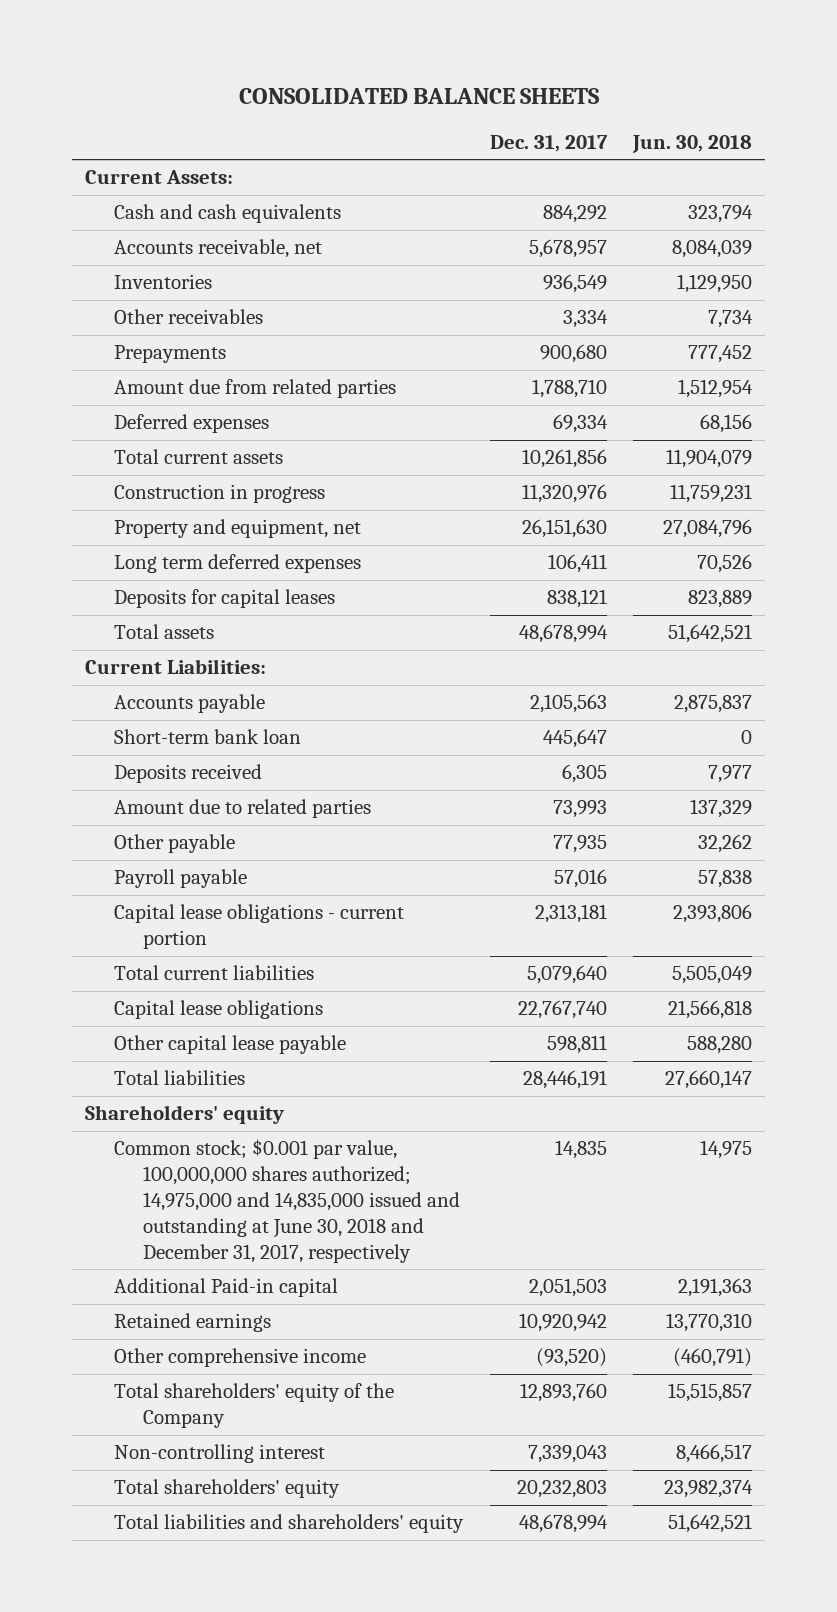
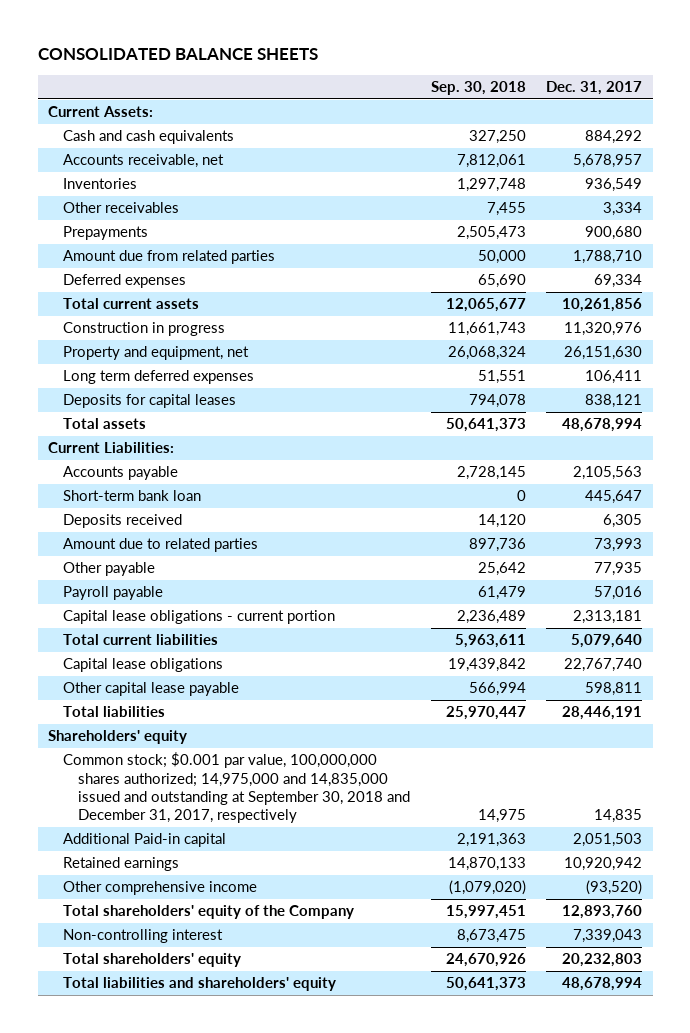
[632,134,753,153] Jun. 30, 2018 -> none
none -> [430,81,526,96] Sep. 30, 2018
[114,1139,461,1263] Common stock; $0.001 par value, 100,000,000 shares authorized; 14,975,000 and 14,835,000 issued and outstanding at June 30, 2018 and December 31, 2017, respectively -> [63,752,411,824] Common stock; $0.001 par value, 100,000,000 shares authorized; 14,975,000 and 14,835,000 issued and outstanding at September 30, 2018 and December 31, 2017, respectively

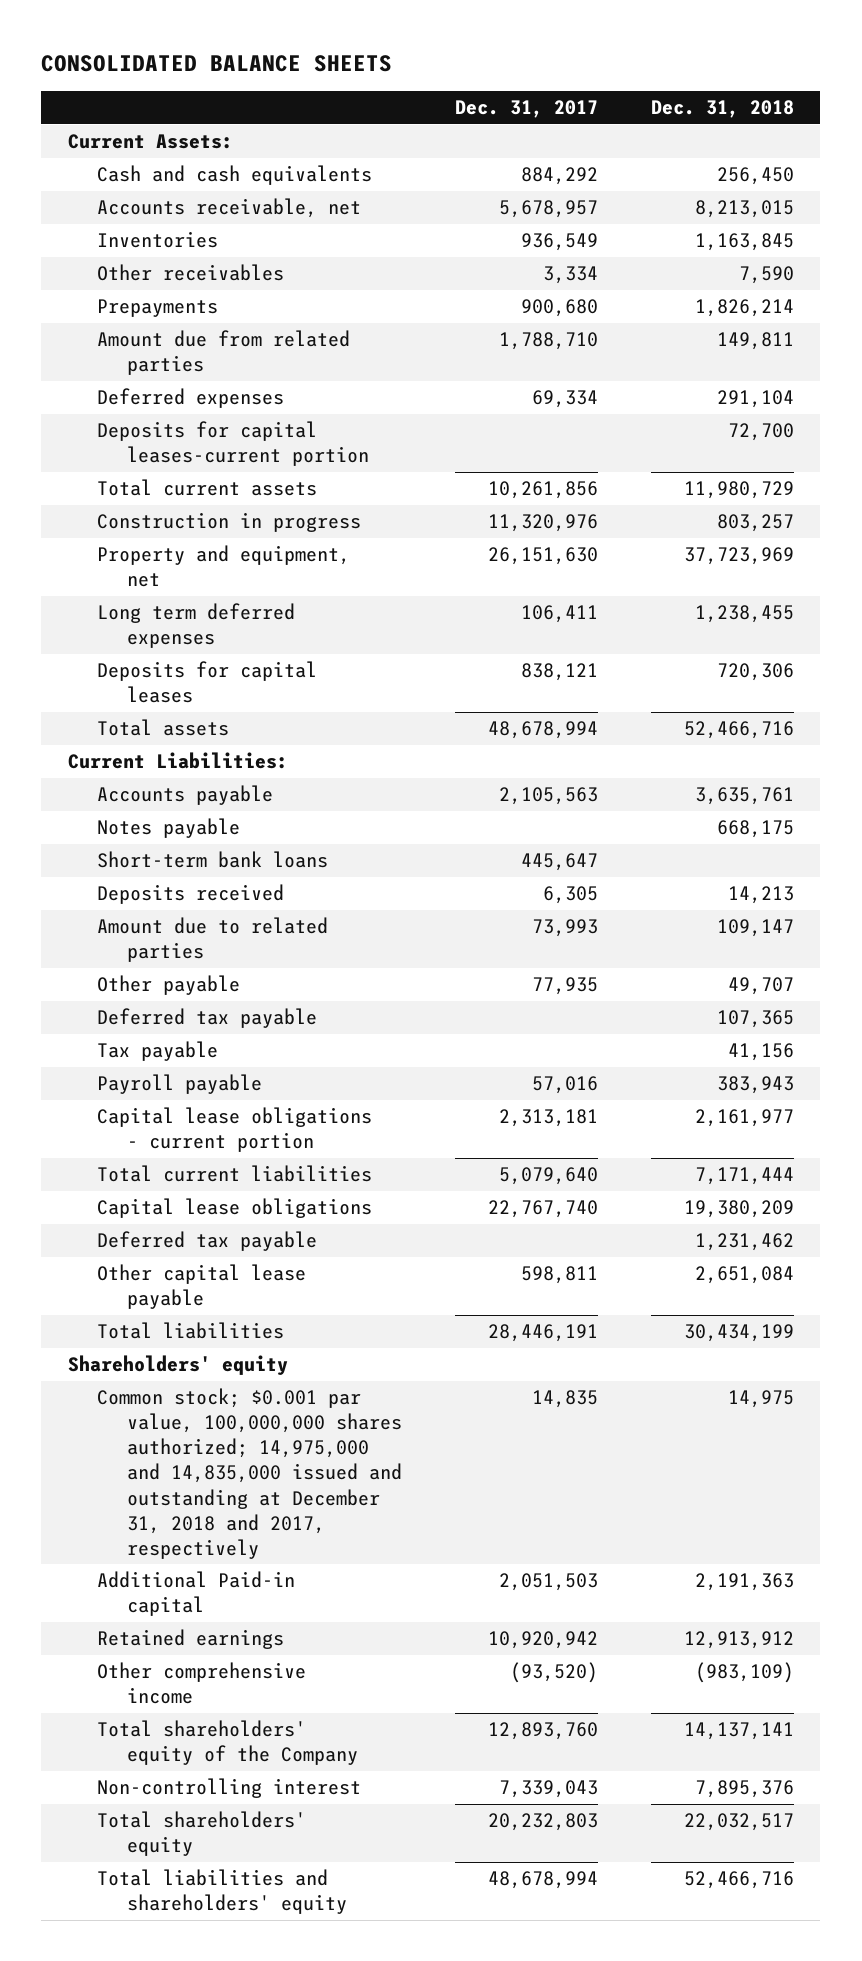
[430,81,526,96] Sep. 30, 2018 -> none
none -> [650,99,794,118] Dec. 31, 2018
none -> [97,421,369,467] Deposits for capital leases-current portion
none -> [97,818,241,839] Notes payable
[63,490,202,502] Short-term bank loan -> [97,851,329,869] Short-term bank loans
none -> [97,1008,318,1029] Deferred tax payable
none -> [97,1041,219,1062] Tax payable
none -> [97,1231,318,1252] Deferred tax payable
[63,752,411,824] Common stock; $0.001 par value, 100,000,000 shares authorized; 14,975,000 and 14,835,000 issued and outstanding at September 30, 2018 and December 31, 2017, respectively -> [97,1388,402,1559] Common stock; $0.001 par value, 100,000,000 shares authorized; 14,975,000 and 14,835,000 issued and outstanding at December 31, 2018 and 2017, respectively

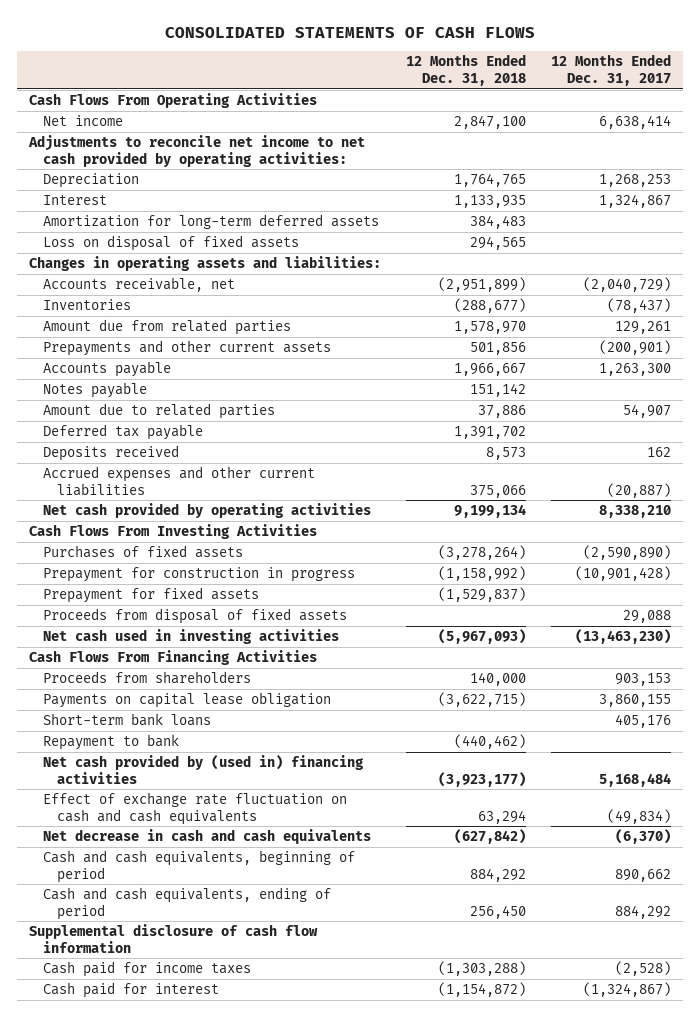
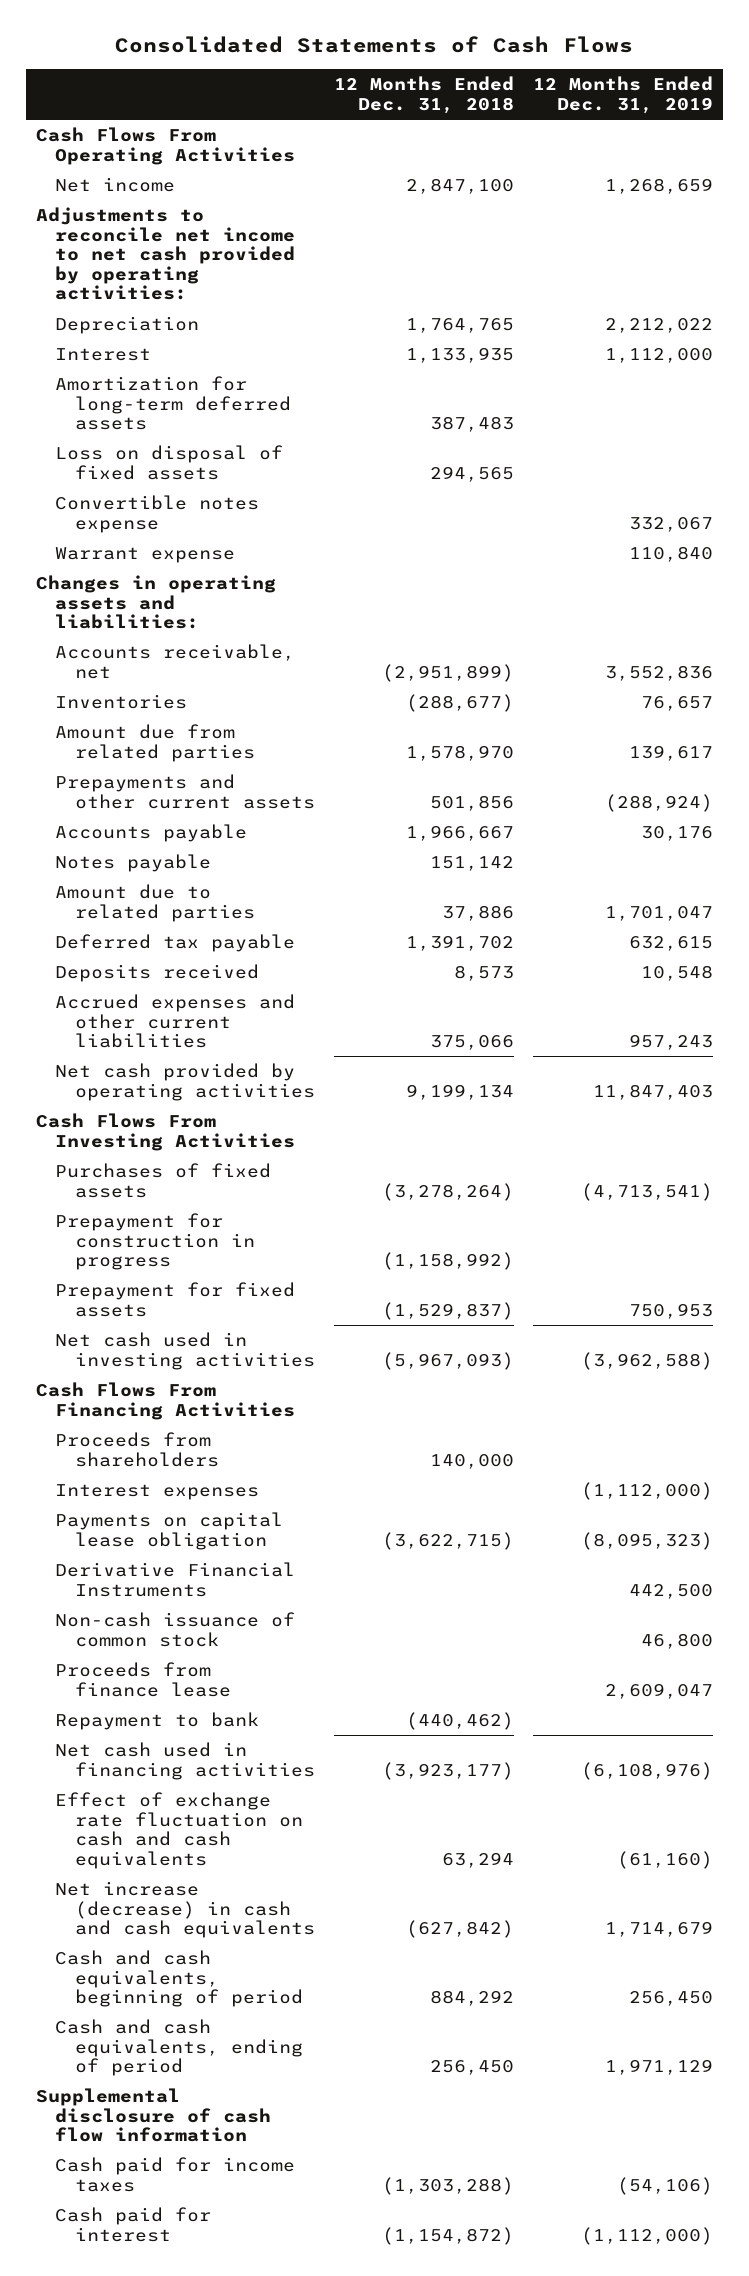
[164,26,535,38] CONSOLIDATED STATEMENTS OF CASH FLOWS -> [115,36,634,54] Consolidated Statements of Cash Flows
[550,54,671,86] 12 Months Ended Dec. 31, 2017 -> none
none -> [532,76,713,114] 12 Months Ended Dec. 31, 2019
[469,215,526,230] 384,483 -> [429,416,514,433] 387,483
none -> [55,495,260,533] Convertible notes expense
none -> [55,547,236,564] Warrant expense
[42,608,347,625] Proceeds from disposal of fixed assets -> none
none -> [55,1484,260,1501] Interest expenses
[42,713,211,727] Short-term bank loans -> none
none -> [55,1562,296,1597] Derivative Financial Instruments
none -> [55,1612,296,1647] Non-cash issuance of common stock
none -> [55,1662,231,1697] Proceeds from finance lease
[42,755,364,784] Net cash provided by (used in) financing activities -> [55,1742,315,1780] Net cash used in financing activities
[42,829,371,845] Net decrease in cash and cash equivalents -> [55,1881,315,1939] Net increase (decrease) in cash and cash equivalents

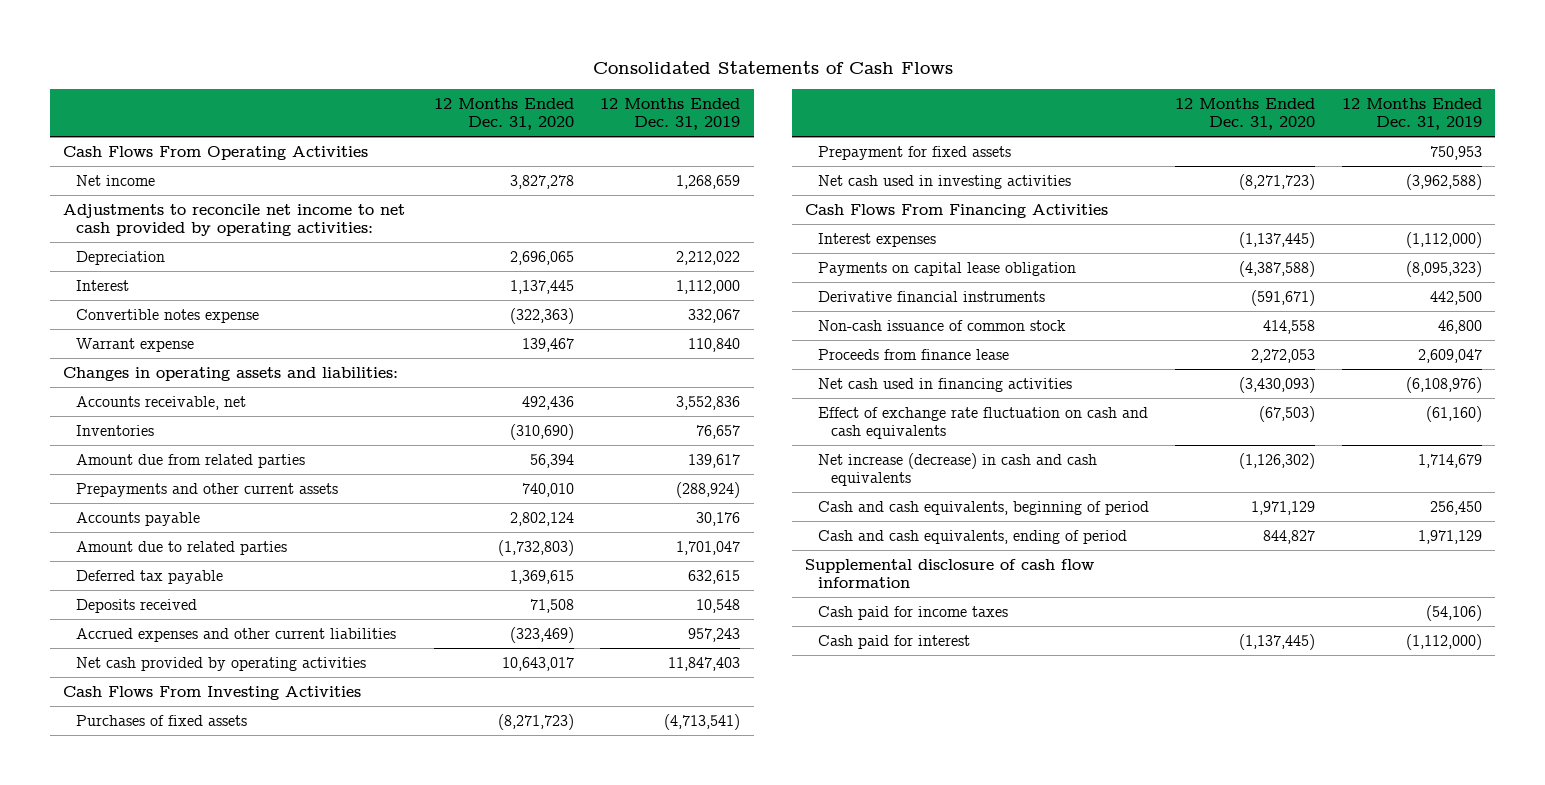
[333,76,514,114] 12 Months Ended Dec. 31, 2018 -> none
none -> [433,97,574,131] 12 Months Ended Dec. 31, 2020
[55,376,291,431] Amortization for long-term deferred assets -> none
[55,445,284,480] Loss on disposal of fixed assets -> none
[55,854,212,873] Notes payable -> none
[55,1213,255,1271] Prepayment for construction in progress -> none
[55,1432,219,1467] Proceeds from shareholders -> none
[55,1562,296,1597] Derivative Financial Instruments -> [817,290,1045,302] Derivative financial instruments
[55,1712,260,1731] Repayment to bank -> none

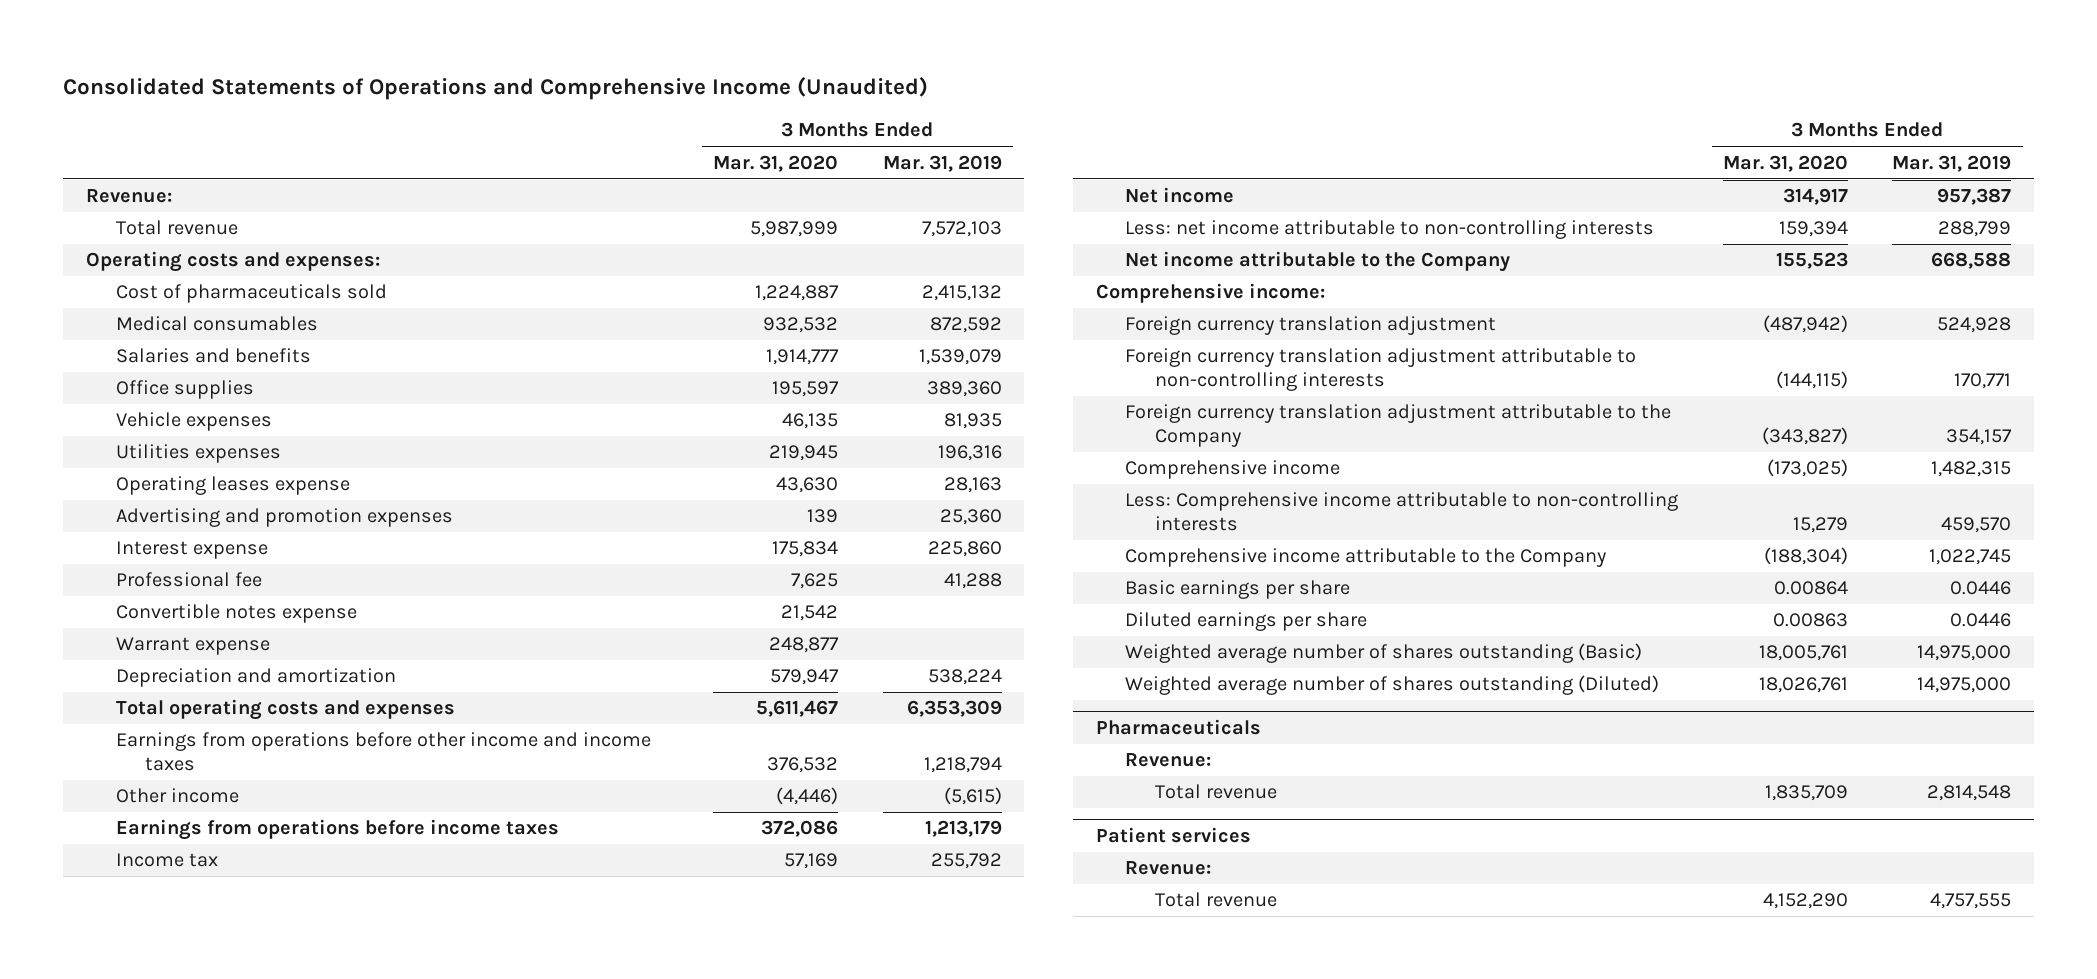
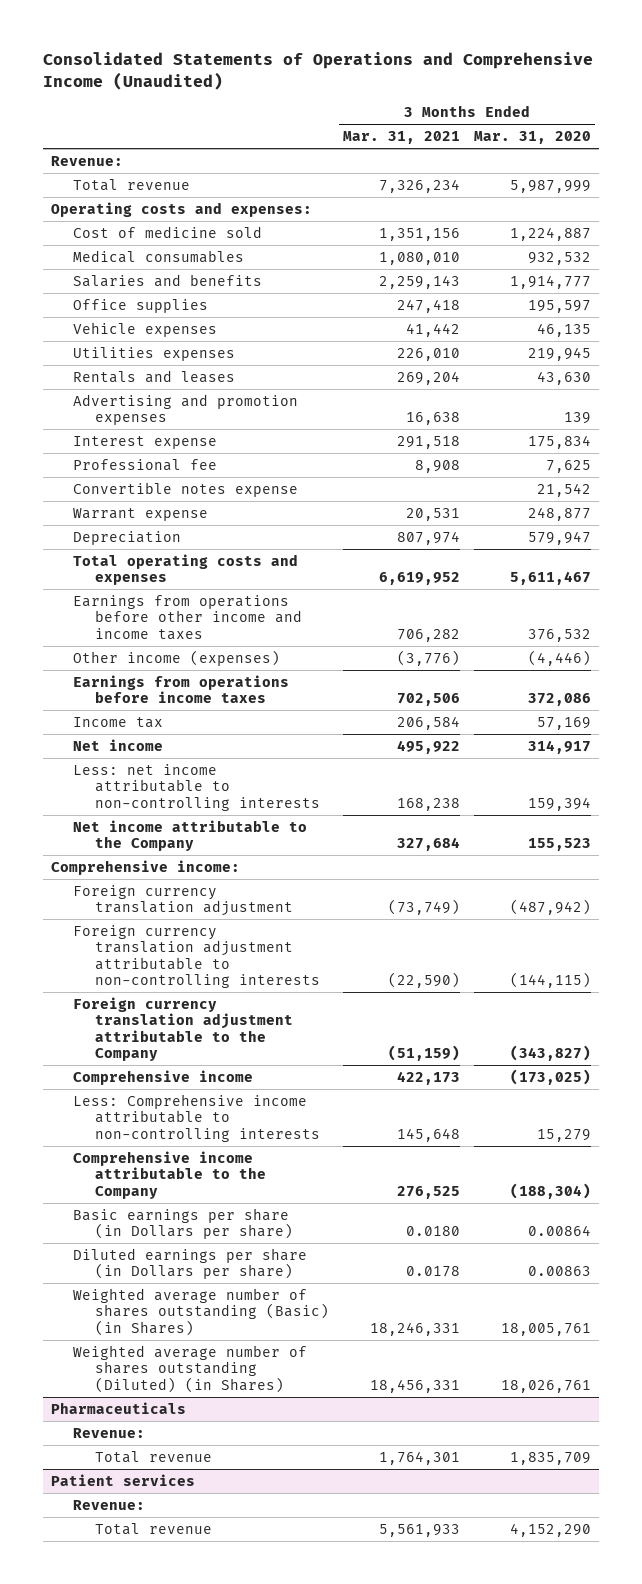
[882,154,1002,172] Mar. 31, 2019 -> none
none -> [343,131,461,145] Mar. 31, 2021
[115,284,387,304] Cost of pharmaceuticals sold -> [72,225,262,238] Cost of medicine sold
[115,476,350,496] Operating leases expense -> [72,369,235,383] Rentals and leases
[115,668,396,688] Depreciation and amortization -> [72,530,181,545] Depreciation
[115,788,239,804] Other income -> [72,649,280,666] Other income (expenses)
[1125,580,1351,600] Basic earnings per share -> [72,1207,293,1240] Basic earnings per share (in Dollars per share)
[1125,612,1368,632] Diluted earnings per share -> [72,1247,307,1280] Diluted earnings per share (in Dollars per share)
[1125,643,1643,664] Weighted average number of shares outstanding (Basic) -> [72,1287,329,1336] Weighted average number of shares outstanding (Basic) (in Shares)
[1125,675,1660,696] Weighted average number of shares outstanding (Diluted) -> [72,1344,307,1393] Weighted average number of shares outstanding (Diluted) (in Shares)

